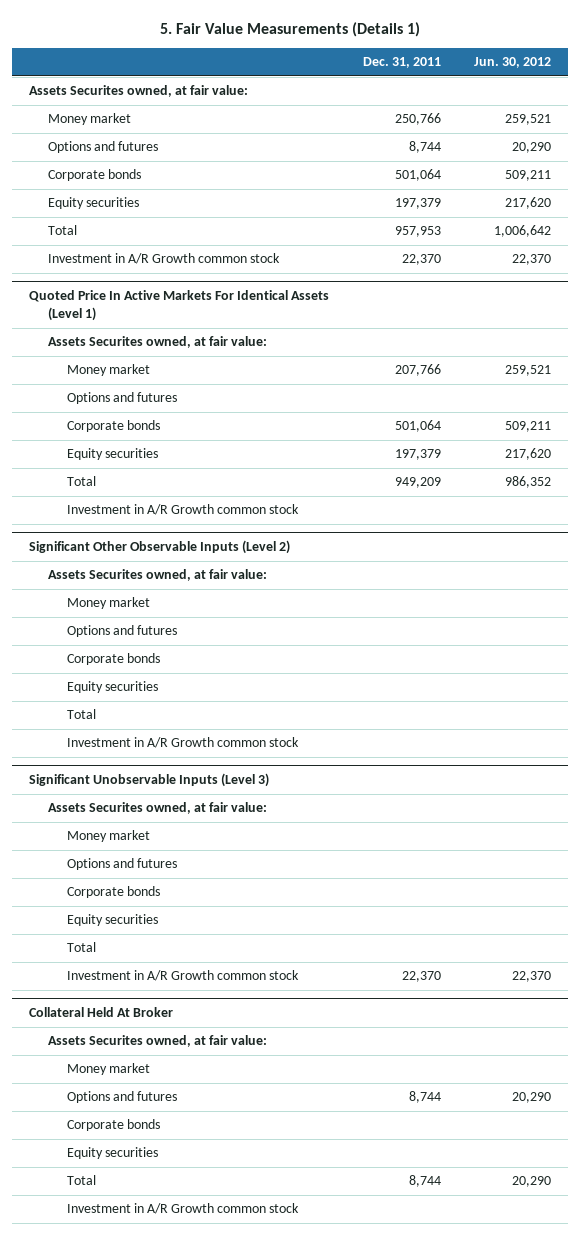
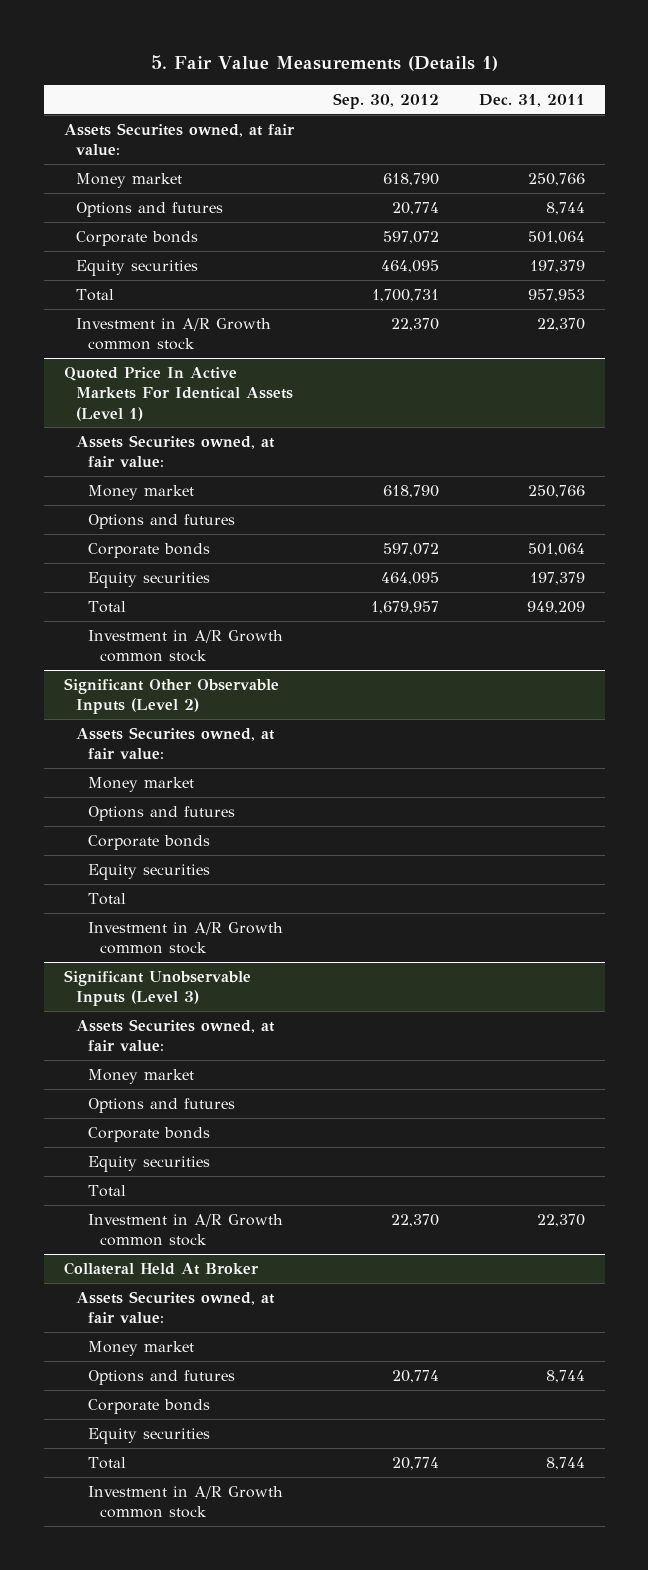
[474,57,552,69] Jun. 30, 2012 -> none
none -> [333,92,440,109] Sep. 30, 2012
[394,364,441,377] 207,766 -> [527,484,585,498] 250,766

